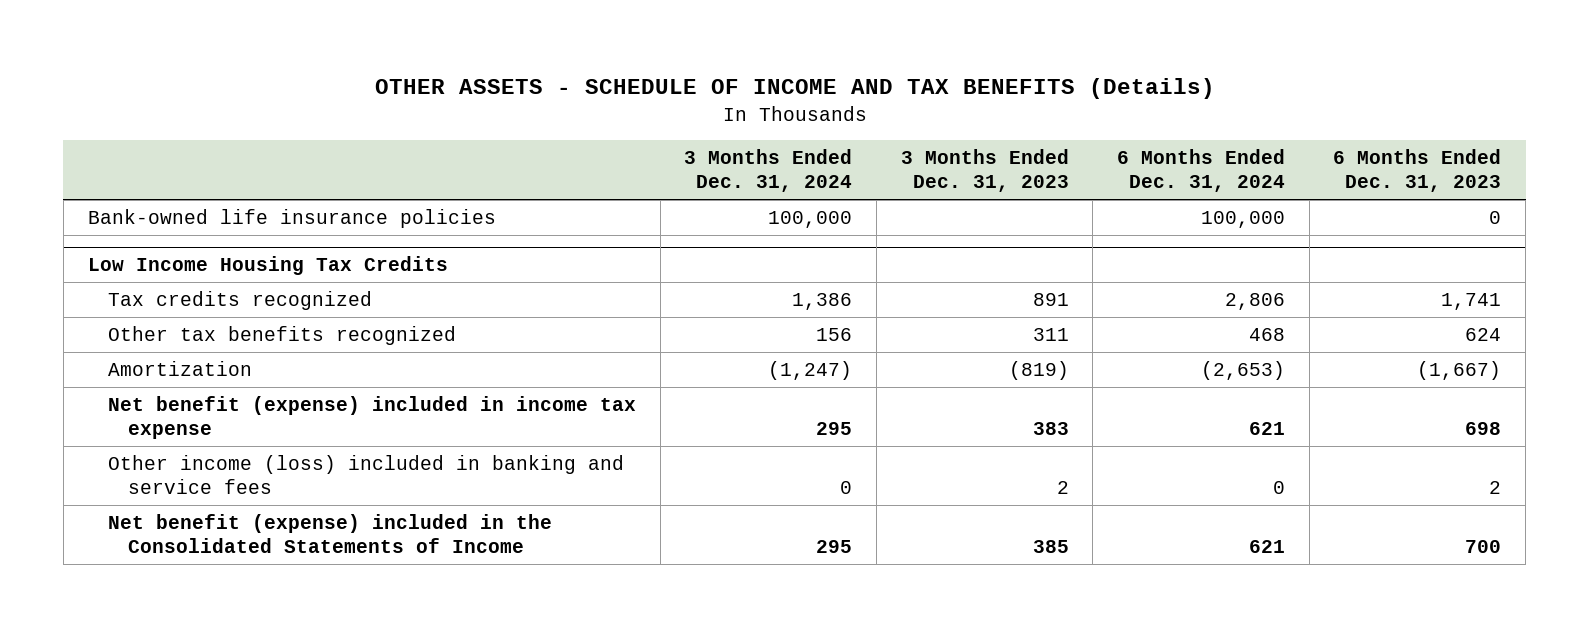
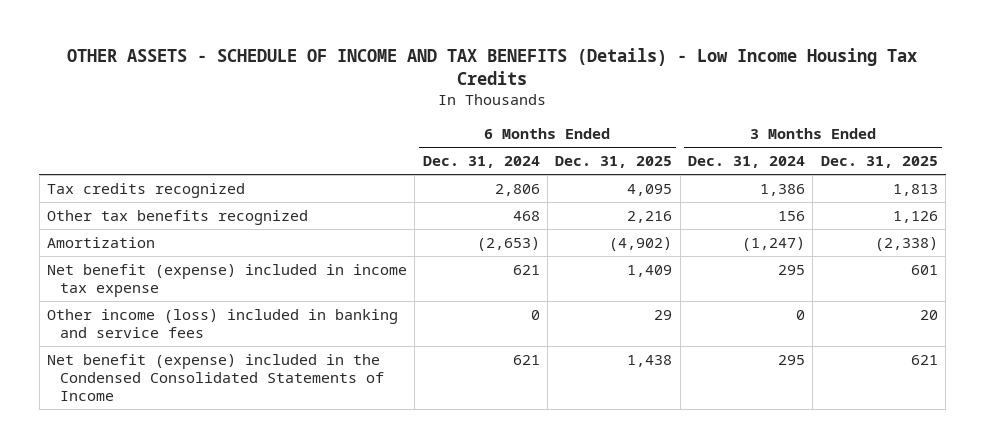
[374,78,1215,100] OTHER ASSETS - SCHEDULE OF INCOME AND TAX BENEFITS (Details) -> [67,48,918,86] OTHER ASSETS - SCHEDULE OF INCOME AND TAX BENEFITS (Details) - Low Income Housing Tax Credits
[900,149,1069,193] 3 Months Ended Dec. 31, 2023 -> none
[1333,149,1502,193] 6 Months Ended Dec. 31, 2023 -> none
none -> [555,155,673,168] Dec. 31, 2025
none -> [820,155,938,168] Dec. 31, 2025
[87,208,496,228] Bank-owned life insurance policies -> none
[87,255,448,275] Low Income Housing Tax Credits -> none
[107,513,552,553] Net benefit (expense) included in the Consolidated Statements of Income -> [46,353,385,401] Net benefit (expense) included in the Condensed Consolidated Statements of Income

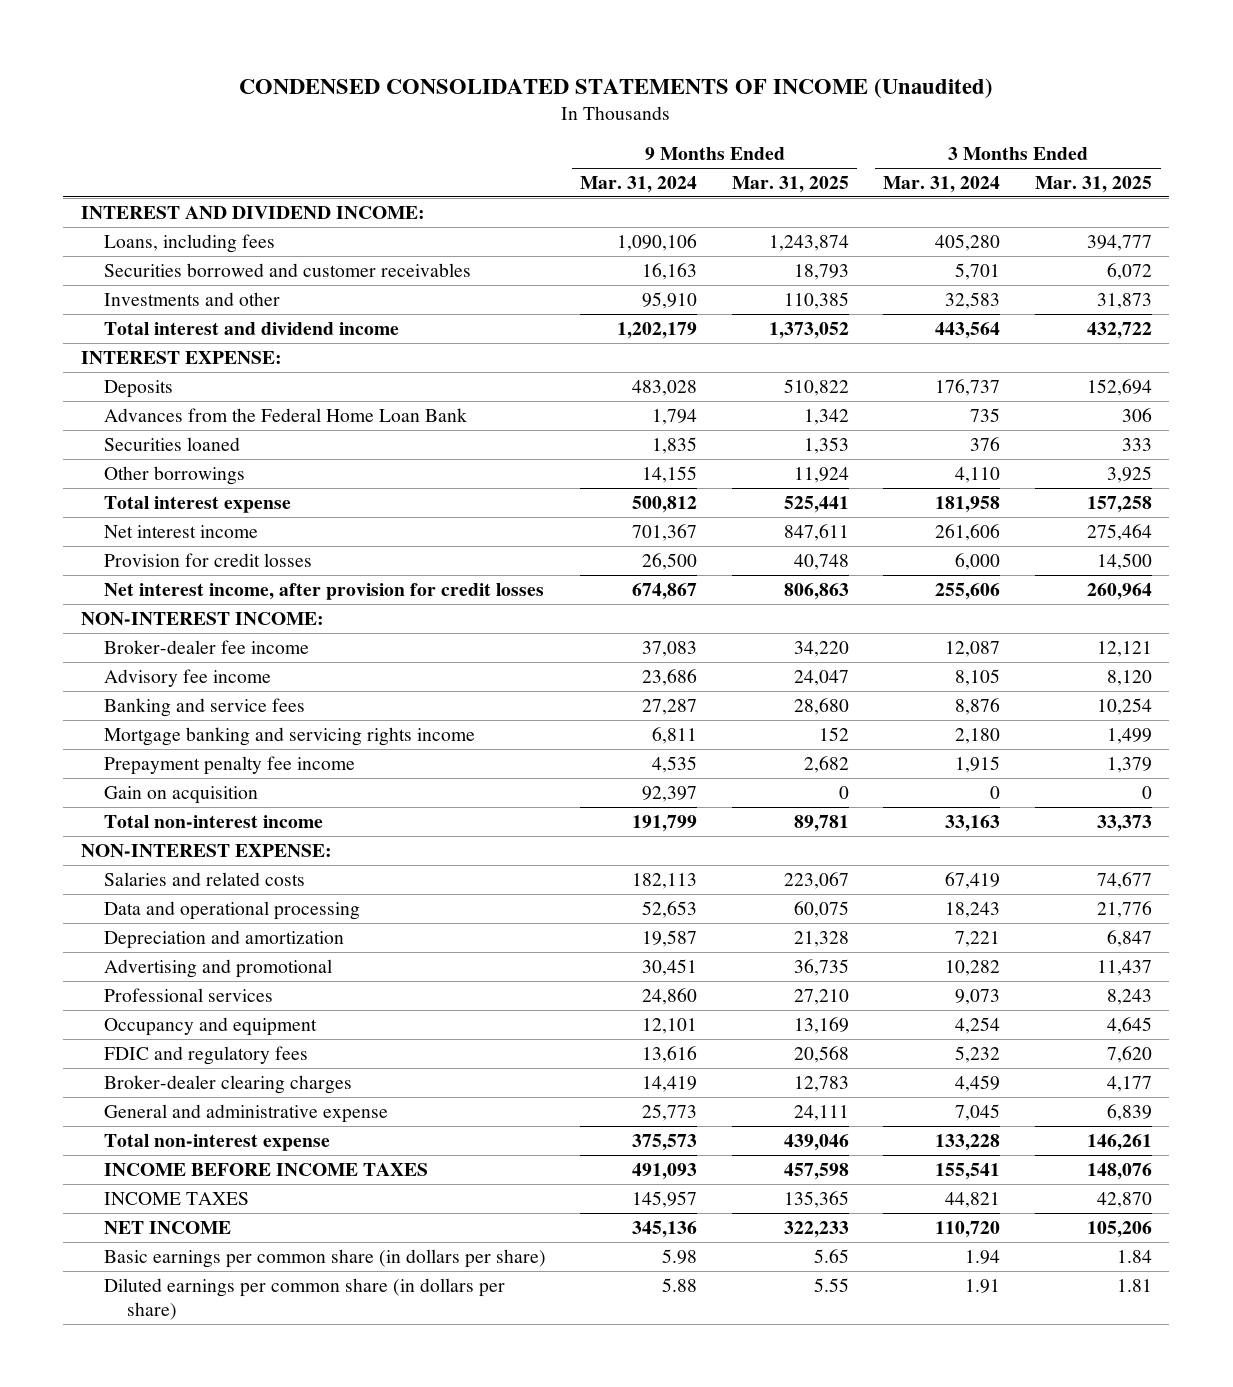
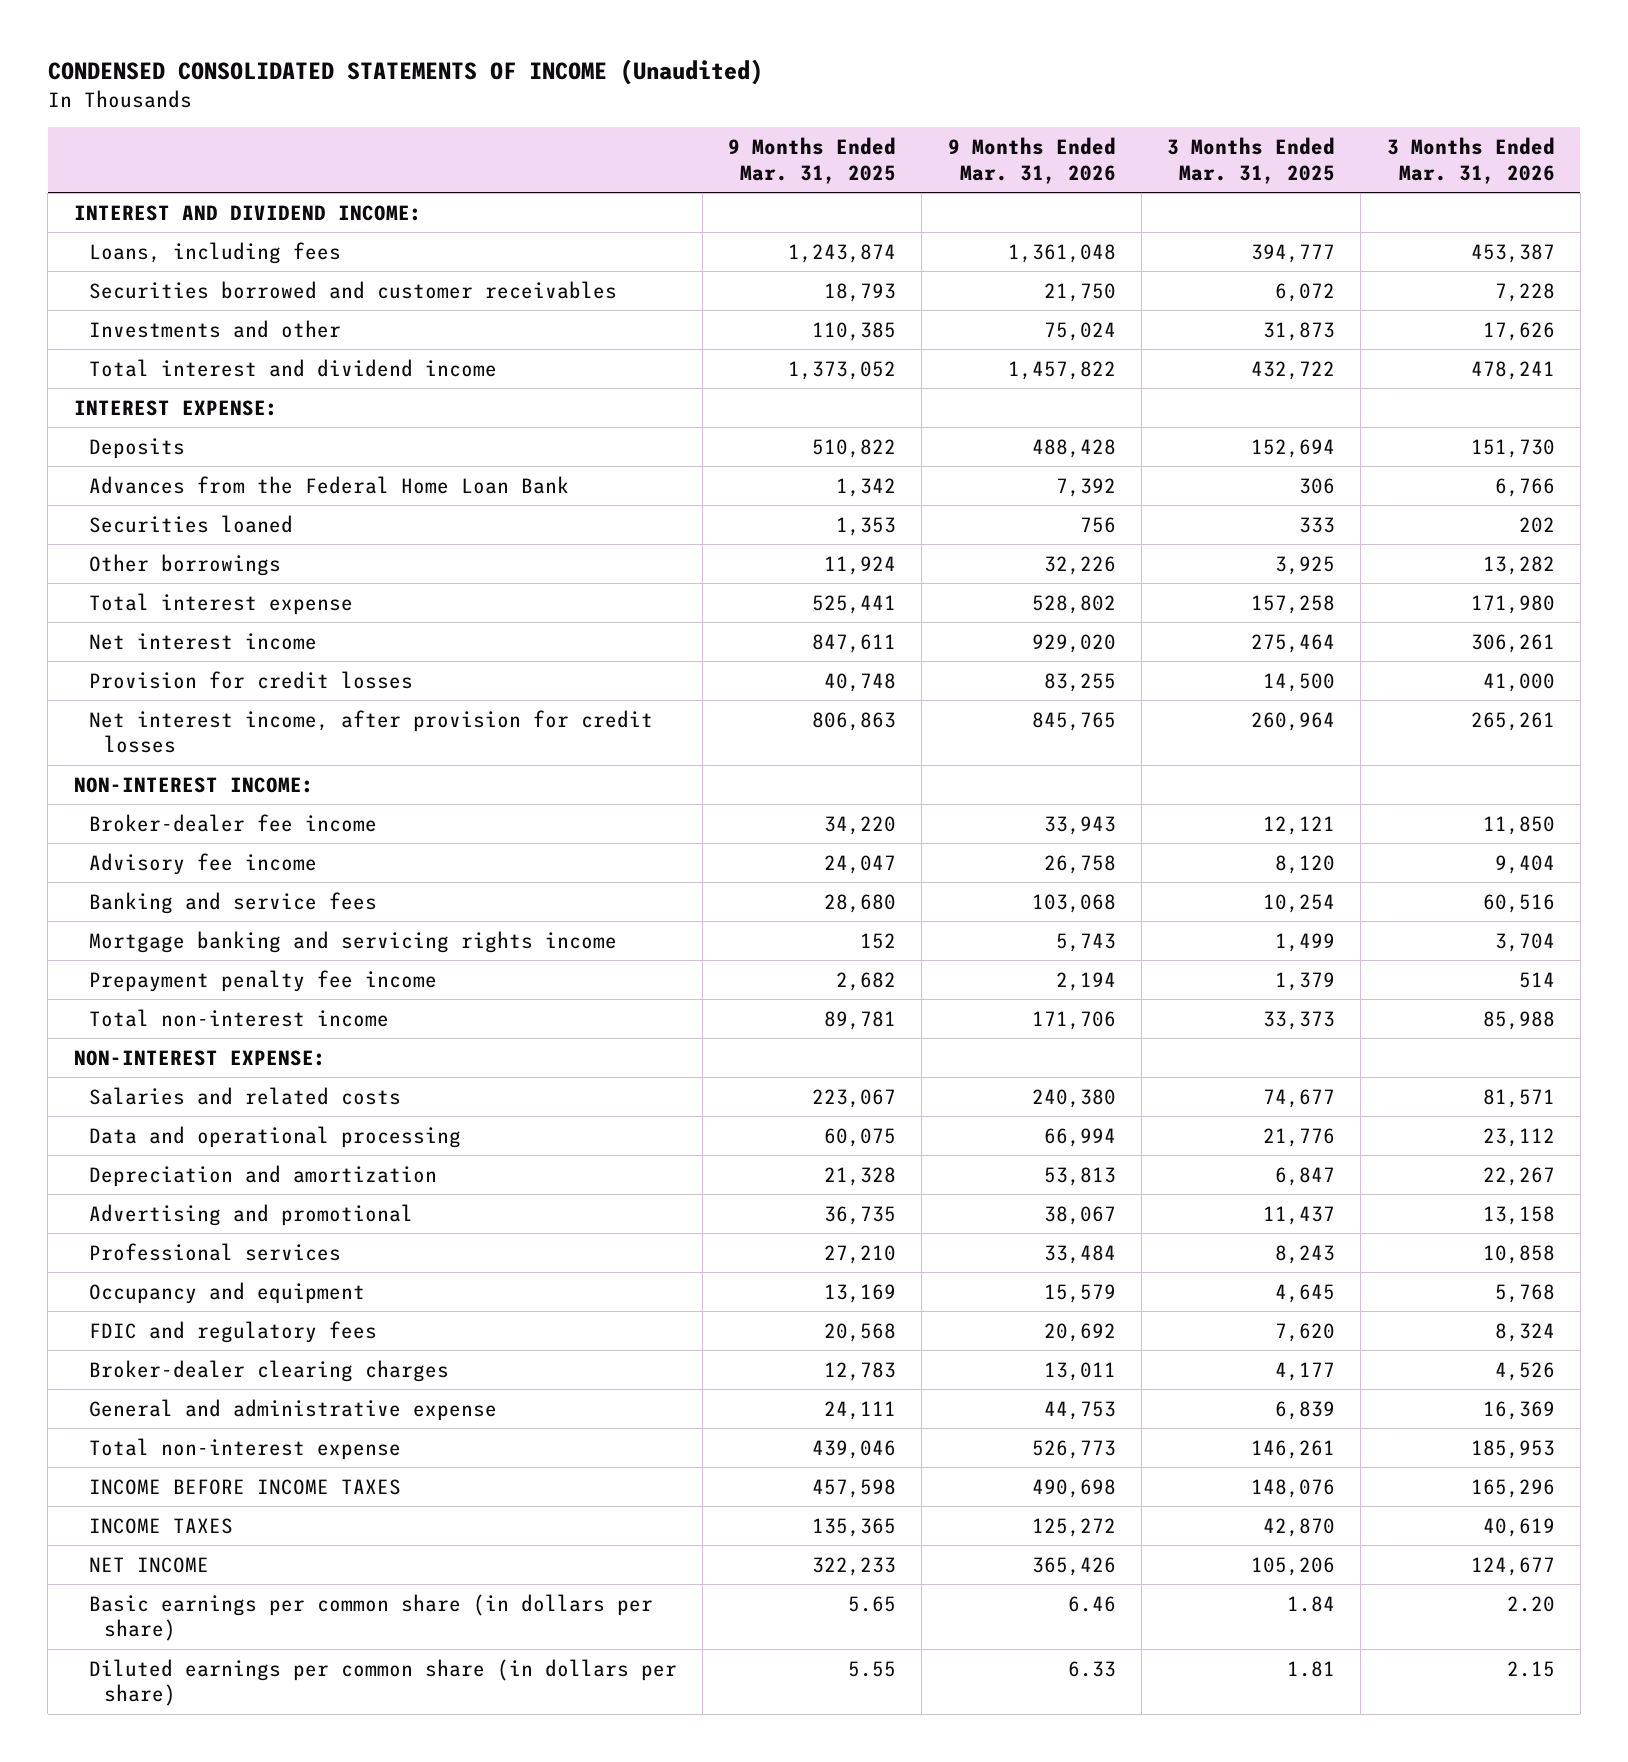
[580,175,698,193] Mar. 31, 2024 -> none
[883,175,1001,193] Mar. 31, 2024 -> none
none -> [947,136,1116,184] 9 Months Ended Mar. 31, 2026
none -> [1386,136,1555,184] 3 Months Ended Mar. 31, 2026
[103,785,258,804] Gain on acquisition -> none

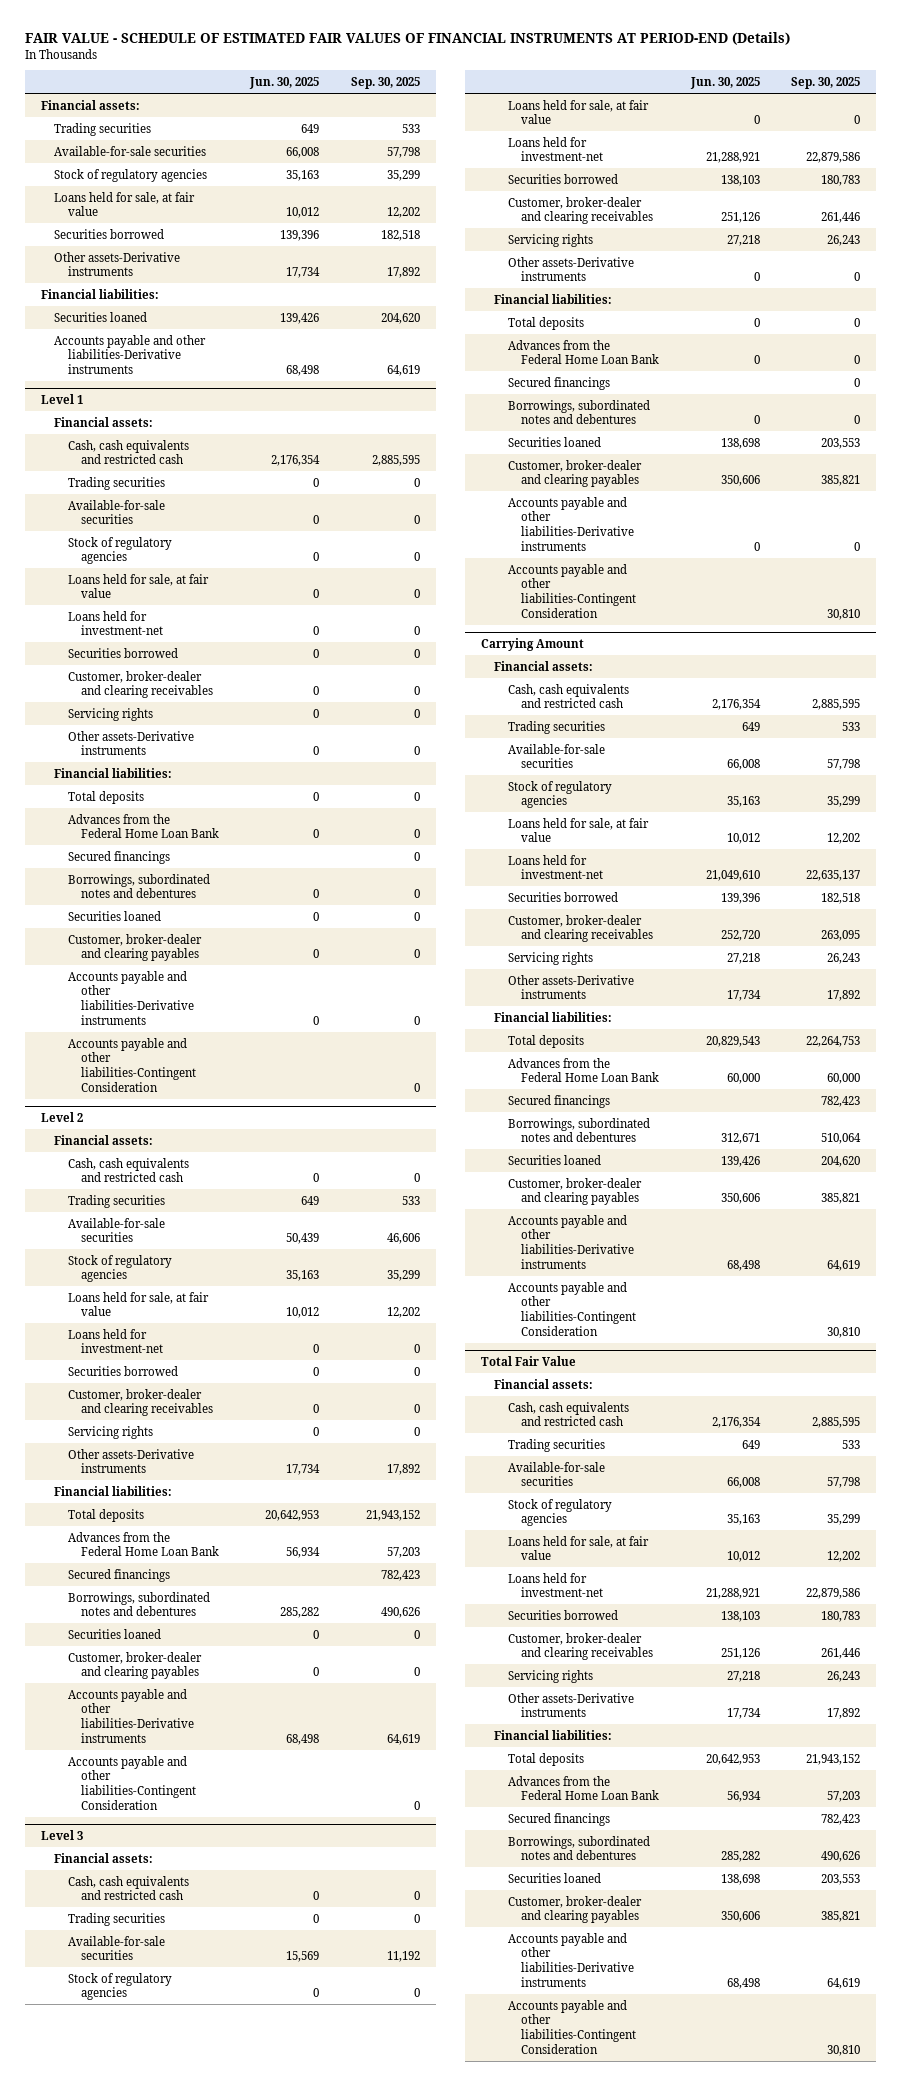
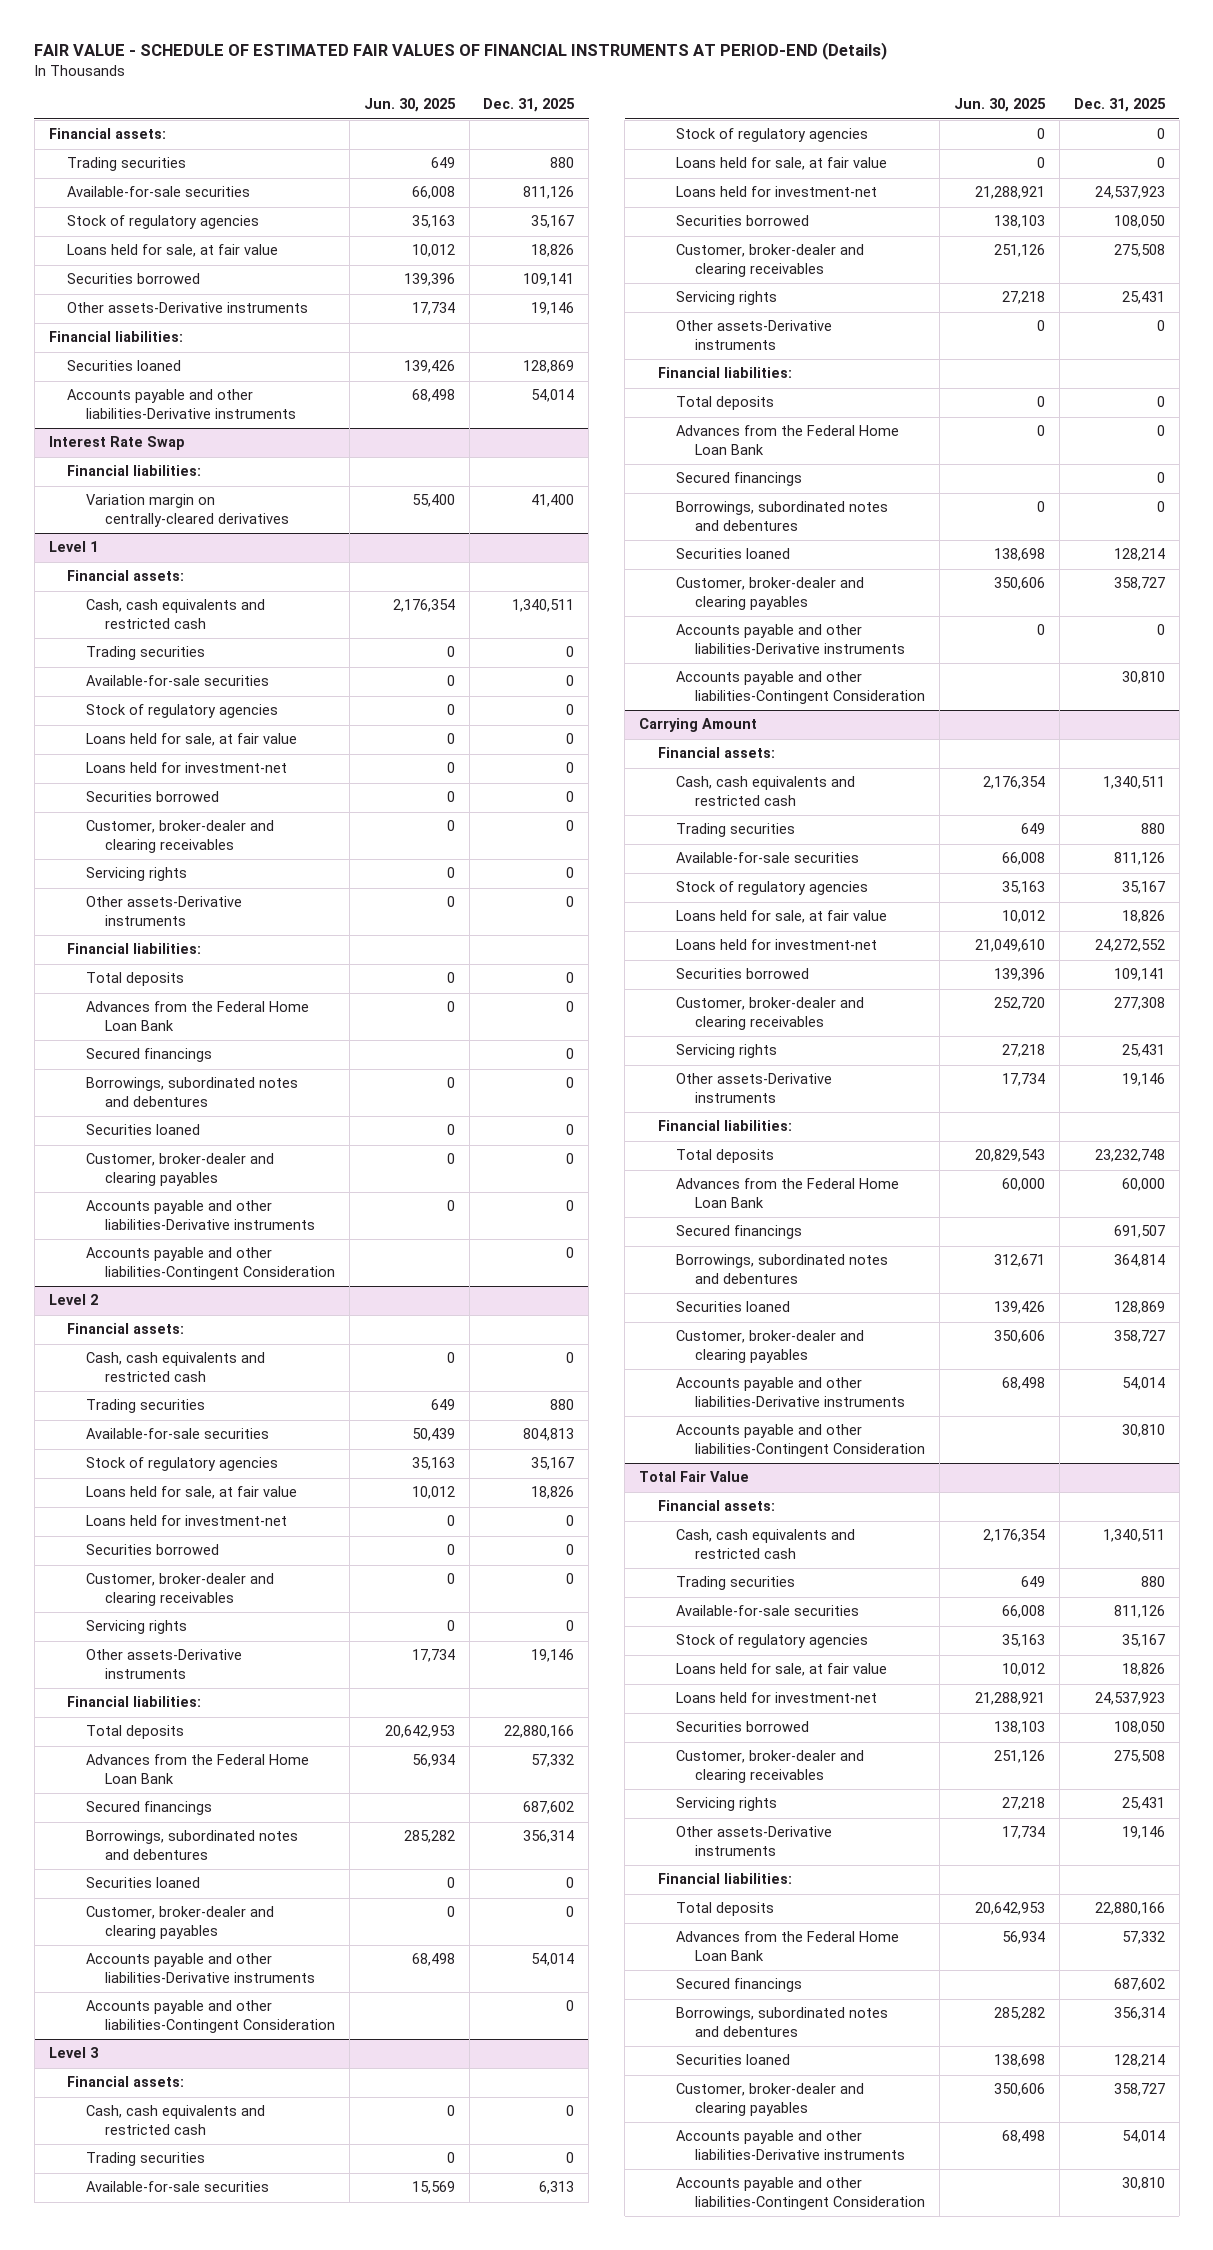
[350,76,420,89] Sep. 30, 2025 -> none
none -> [483,98,576,113] Dec. 31, 2025
none -> [48,436,185,451] Interest Rate Swap
none -> [67,465,202,477] Financial liabilities:
none -> [86,494,289,527] Variation margin on centrally-cleared derivatives

